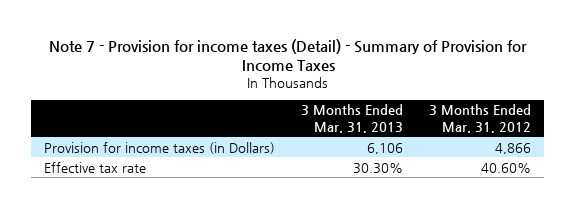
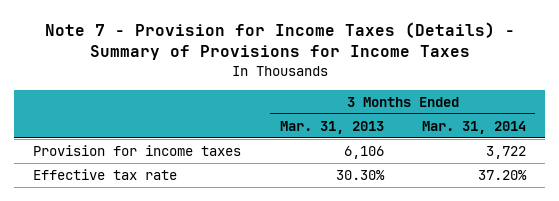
[48,38,527,72] Note 7 - Provision for income taxes (Detail) - Summary of Provision for Income Taxes -> [44,21,515,61] Note 7 - Provision for Income Taxes (Details) - Summary of Provisions for Income Taxes
[429,104,532,133] 3 Months Ended Mar. 31, 2012 -> none
none -> [421,120,526,134] Mar. 31, 2014
[44,141,276,154] Provision for income taxes (in Dollars) -> [33,144,242,156] Provision for income taxes

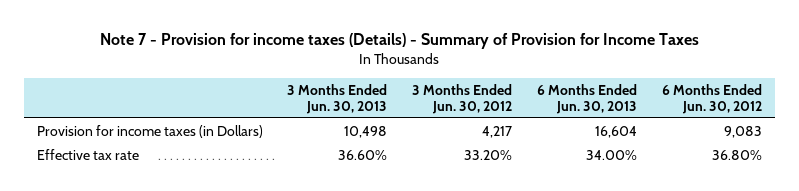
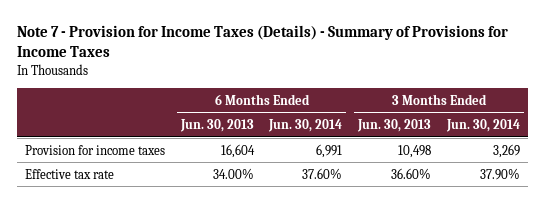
[100,33,700,50] Note 7 - Provision for income taxes (Details) - Summary of Provision for Income Taxes -> [17,25,509,58] Note 7 - Provision for Income Taxes (Details) - Summary of Provisions for Income Taxes
[412,83,513,114] 3 Months Ended Jun. 30, 2012 -> none
[662,83,763,114] 6 Months Ended Jun. 30, 2012 -> none
none -> [268,118,343,132] Jun. 30, 2014
none -> [445,118,520,132] Jun. 30, 2014
[36,124,263,138] Provision for income taxes (in Dollars) -> [24,144,165,155] Provision for income taxes

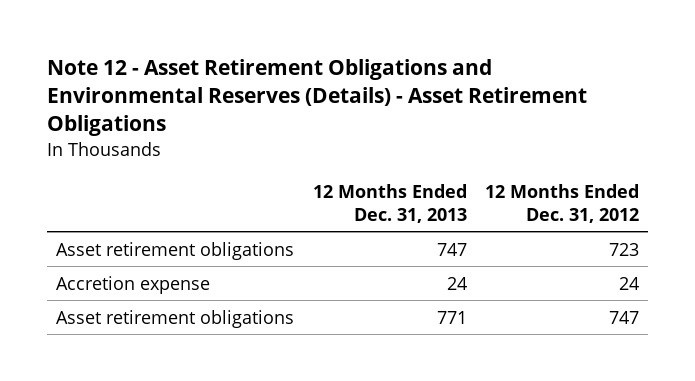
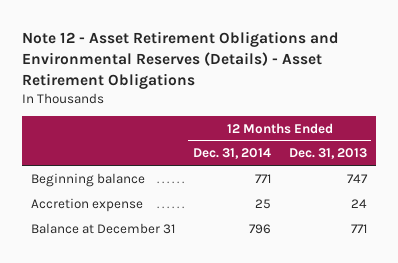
[484,183,639,223] 12 Months Ended Dec. 31, 2012 -> none
none -> [192,148,271,160] Dec. 31, 2014
[56,241,295,260] Asset retirement obligations -> [30,172,145,187] Beginning balance
[56,309,295,328] Asset retirement obligations -> [30,222,175,234] Balance at December 31

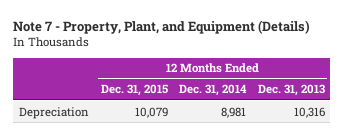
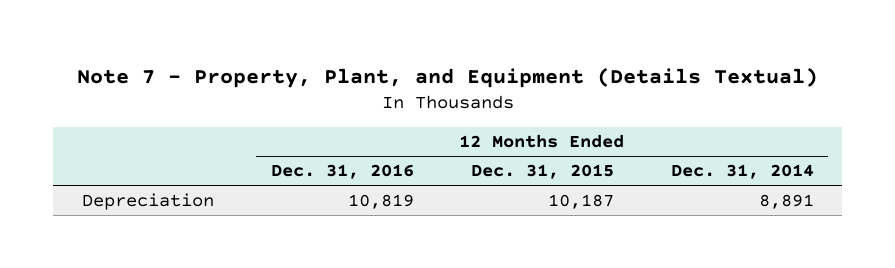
[13,20,311,35] Note 7 - Property, Plant, and Equipment (Details) -> [76,66,818,88] Note 7 - Property, Plant, and Equipment (Details Textual)
[257,84,325,97] Dec. 31, 2013 -> none
none -> [270,164,414,180] Dec. 31, 2016
[134,106,168,118] 10,079 -> [547,194,614,210] 10,187
[221,106,247,118] 8,981 -> [758,194,814,210] 8,891

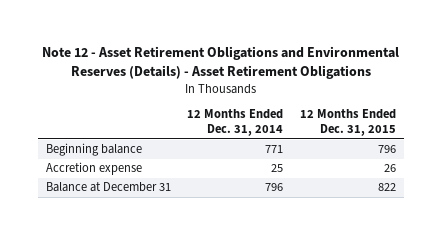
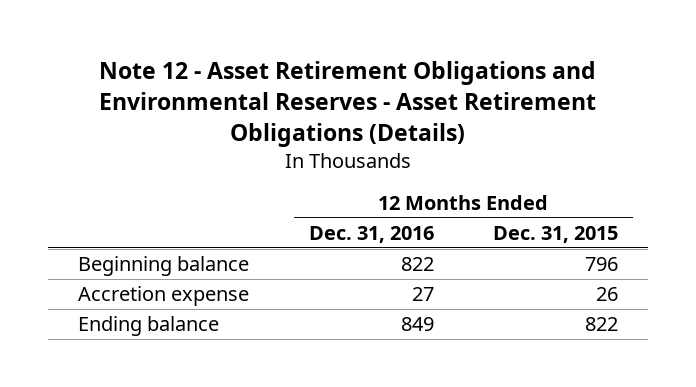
[41,45,399,79] Note 12 - Asset Retirement Obligations and Environmental Reserves (Details) - Asset Retirement Obligations -> [99,61,597,148] Note 12 - Asset Retirement Obligations and Environmental Reserves - Asset Retirement Obligations (Details)
[187,109,284,137] 12 Months Ended Dec. 31, 2014 -> none
none -> [308,225,434,243] Dec. 31, 2016
[45,182,171,193] Balance at December 31 -> [77,316,219,337] Ending balance

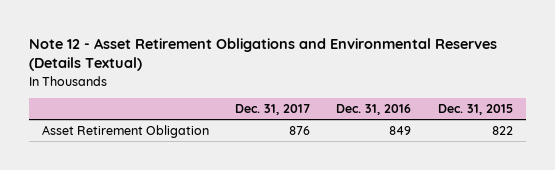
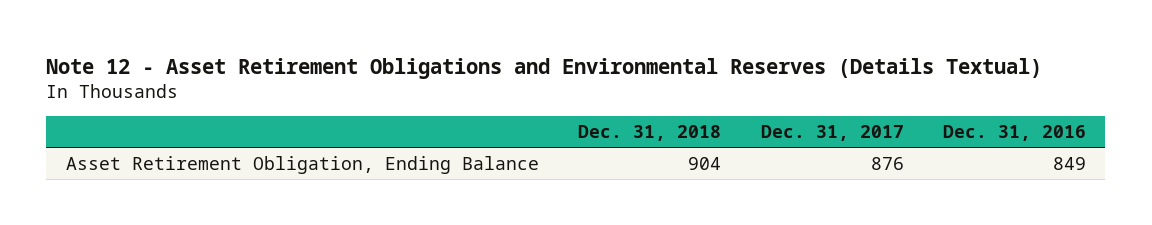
[437,104,513,116] Dec. 31, 2015 -> none
none -> [578,125,722,142] Dec. 31, 2018
[41,124,209,138] Asset Retirement Obligation -> [66,155,540,174] Asset Retirement Obligation, Ending Balance

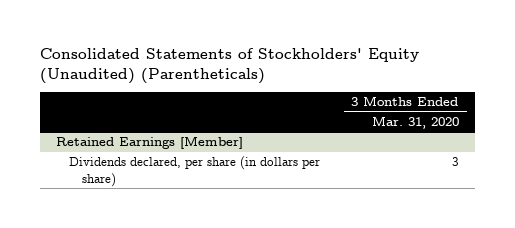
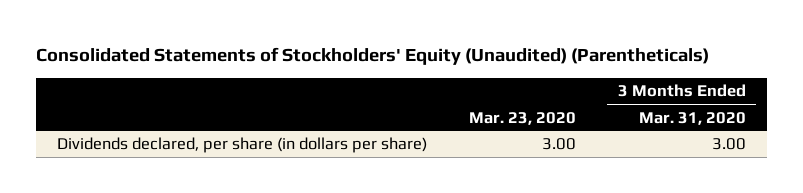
none -> [468,111,576,125] Mar. 23, 2020
[55,136,243,150] Retained Earnings [Member] -> none
[451,157,459,167] 3 -> [711,138,746,151] 3.00

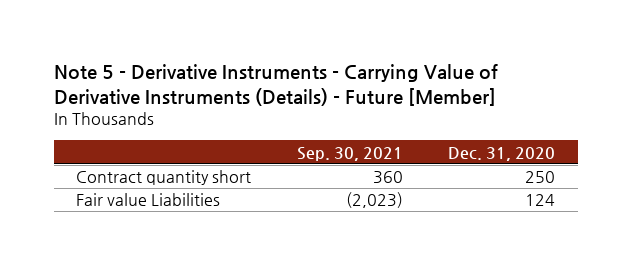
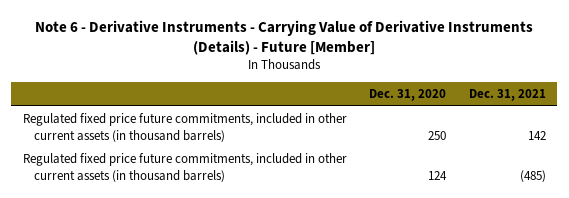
[53,64,498,106] Note 5 - Derivative Instruments - Carrying Value of Derivative Instruments (Details) - Future [Member] -> [35,19,534,55] Note 6 - Derivative Instruments - Carrying Value of Derivative Instruments (Details) - Future [Member]
[296,146,403,161] Sep. 30, 2021 -> none
none -> [469,89,547,102] Dec. 31, 2021
[76,170,252,186] Contract quantity short -> [22,113,347,142] Regulated fixed price future commitments, included in other current assets (in thousand barrels)
[76,193,221,207] Fair value Liabilities -> [22,153,347,182] Regulated fixed price future commitments, included in other current assets (in thousand barrels)

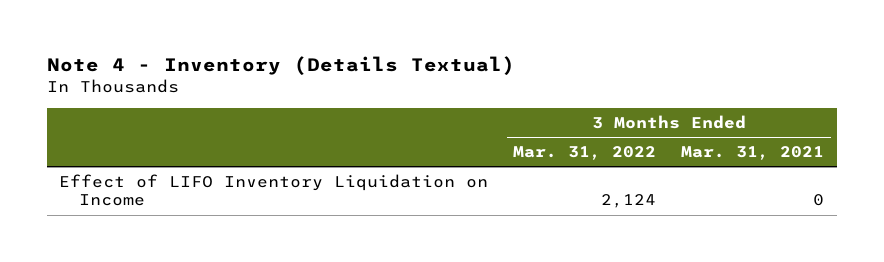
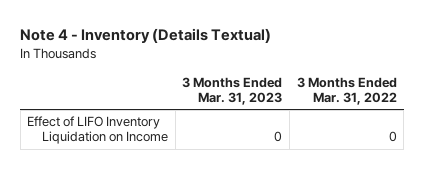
[681,146,825,161] Mar. 31, 2021 -> none
none -> [182,76,283,105] 3 Months Ended Mar. 31, 2023
[601,194,657,209] 2,124 -> [388,131,397,143] 0

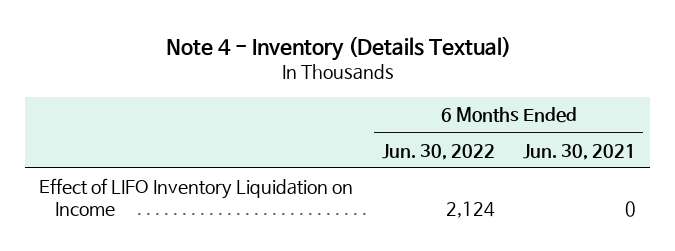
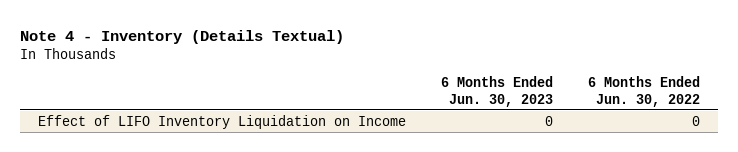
[522,143,636,160] Jun. 30, 2021 -> none
none -> [441,76,554,107] 6 Months Ended Jun. 30, 2023
[445,200,495,218] 2,124 -> [692,115,701,126] 0

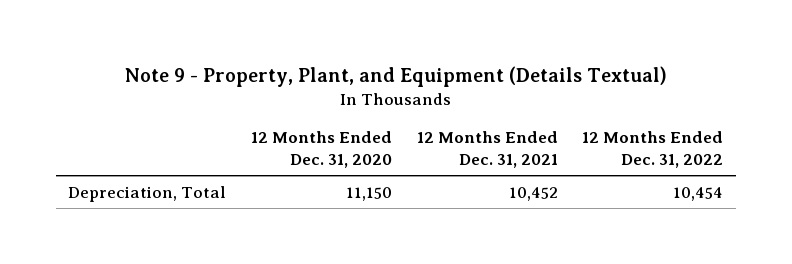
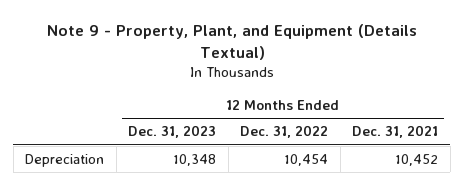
[250,131,392,169] 12 Months Ended Dec. 31, 2020 -> none
none -> [128,125,217,139] Dec. 31, 2023
[68,185,227,202] Depreciation, Total -> [25,154,105,168] Depreciation

